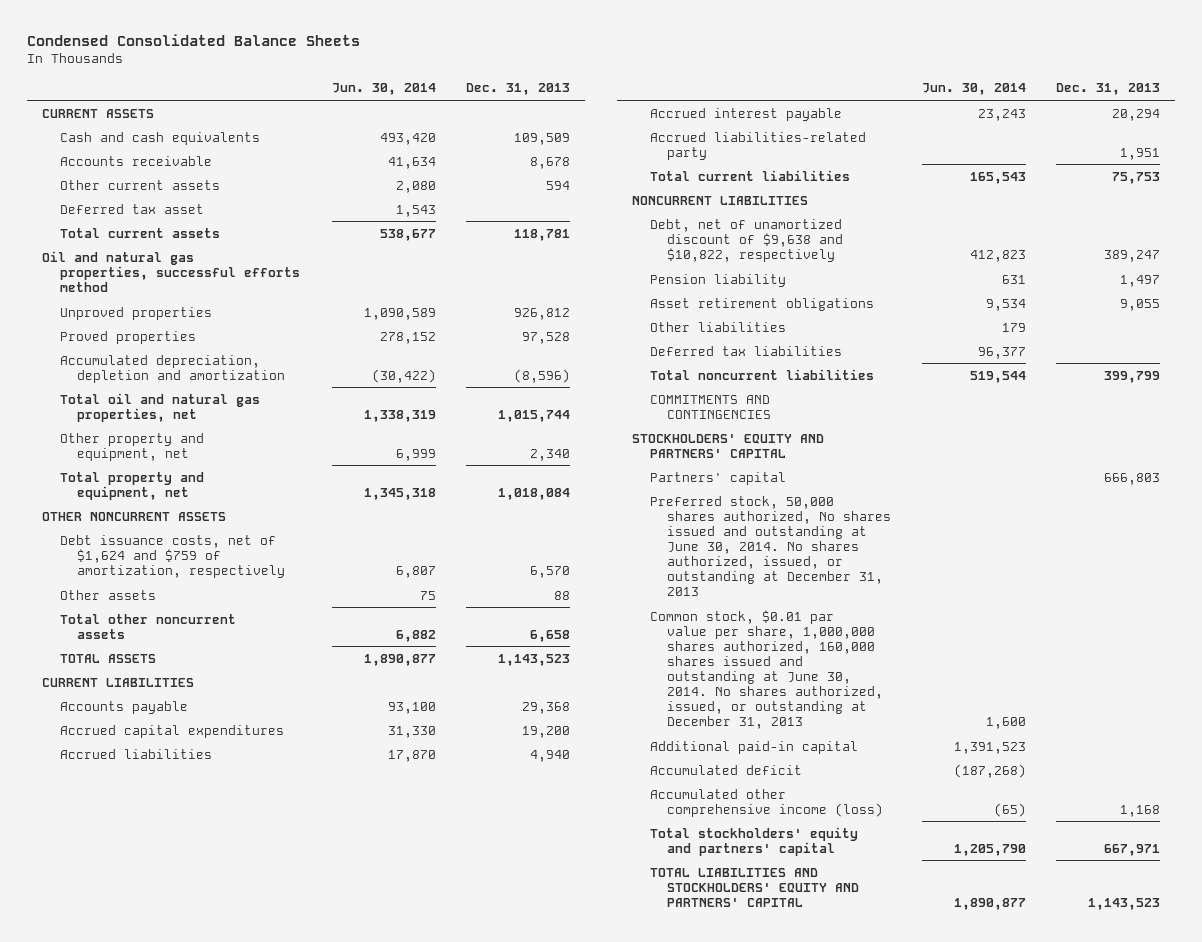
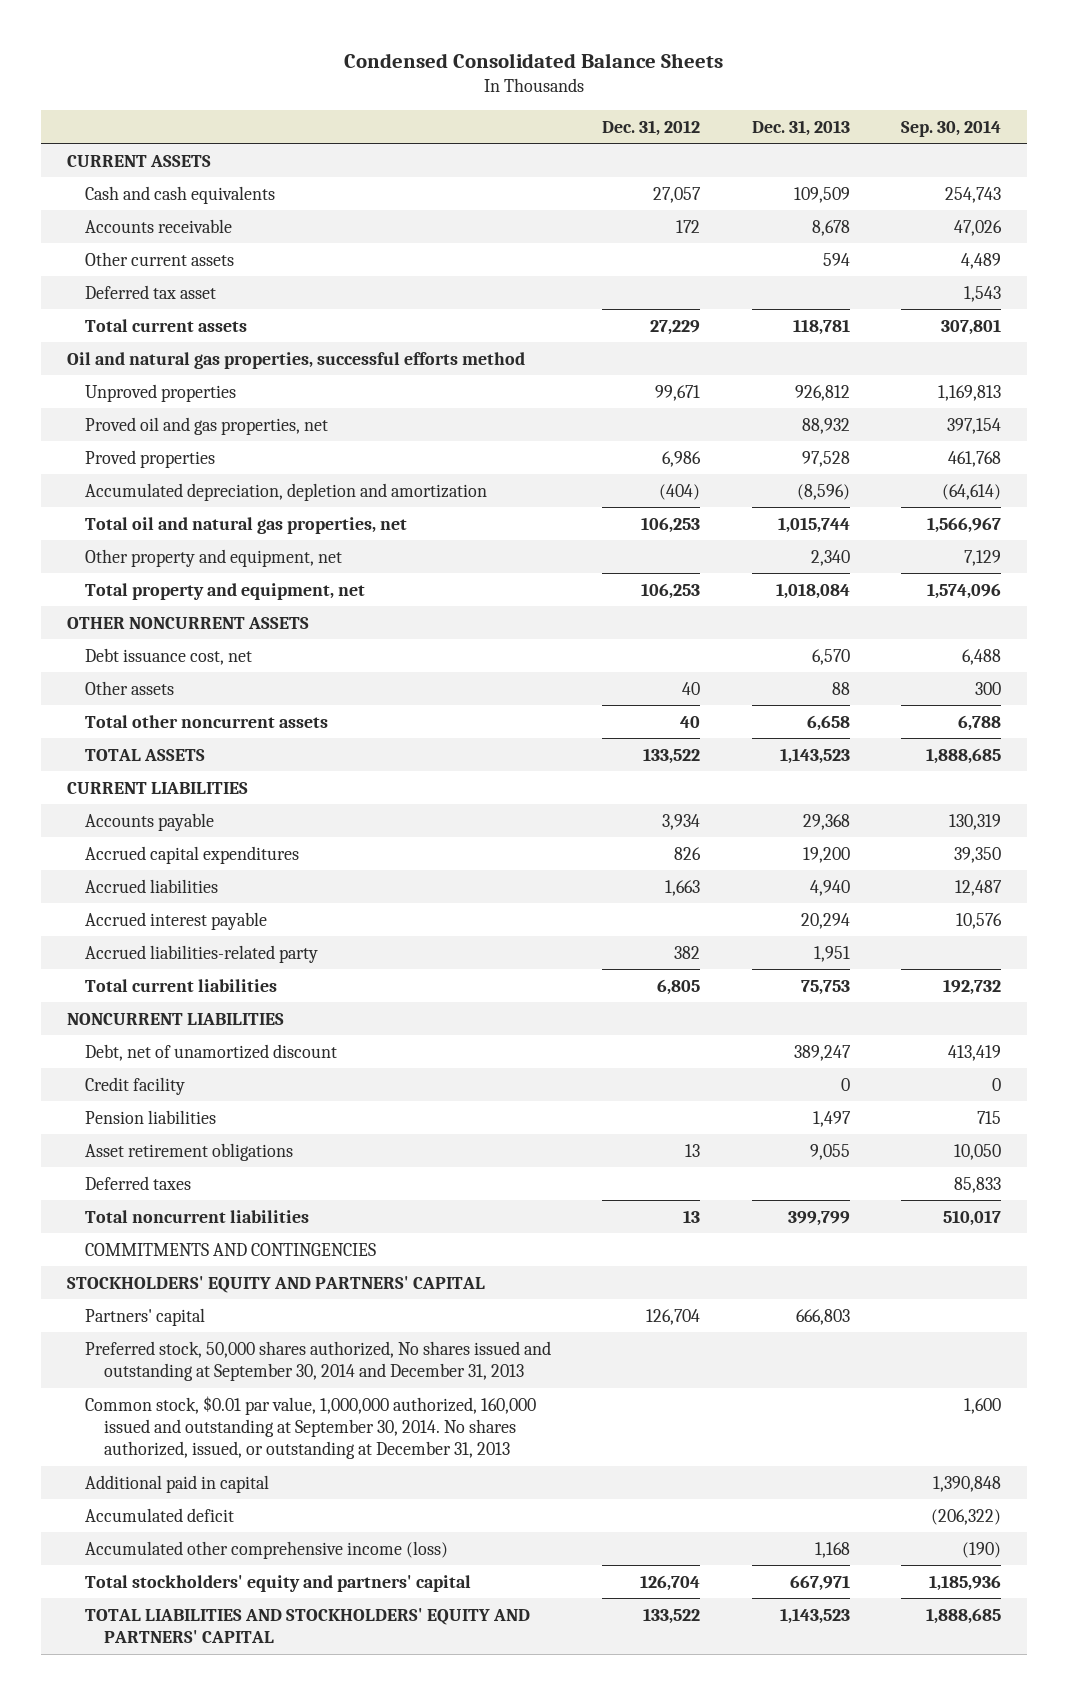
[331,83,436,96] Jun. 30, 2014 -> none
none -> [602,119,701,136] Dec. 31, 2012
none -> [901,119,1002,137] Sep. 30, 2014
none -> [85,416,329,435] Proved oil and gas properties, net
[59,534,286,578] Debt issuance costs, net of $1,624 and $759 of amortization, respectively -> [85,647,253,665] Debt issuance cost, net
[649,218,844,262] Debt, net of unamortized discount of $9,638 and $10,822, respectively -> [85,1043,338,1061] Debt, net of unamortized discount
none -> [85,1076,186,1095] Credit facility
[649,273,786,287] Pension liability -> [85,1109,217,1124] Pension liabilities
[649,321,786,332] Other liabilities -> none
[649,345,842,356] Deferred tax liabilities -> [85,1175,192,1190] Deferred taxes
[649,495,892,596] Preferred stock, 50,000 shares authorized, No shares issued and outstanding at June 30, 2014. No shares authorized, issued, or outstanding at December 31, 2013 -> [85,1340,552,1382] Preferred stock, 50,000 shares authorized, No shares issued and outstanding at September 30, 2014 and December 31, 2013
[649,609,884,729] Common stock, $0.01 par value per share, 1,000,000 shares authorized, 160,000 shares issued and outstanding at June 30, 2014. No shares authorized, issued, or outstanding at December 31, 2013 -> [85,1395,537,1460] Common stock, $0.01 par value, 1,000,000 authorized, 160,000 issued and outstanding at September 30, 2014. No shares authorized, issued, or outstanding at December 31, 2013
[649,740,858,754] Additional paid-in capital -> [85,1474,270,1493] Additional paid in capital

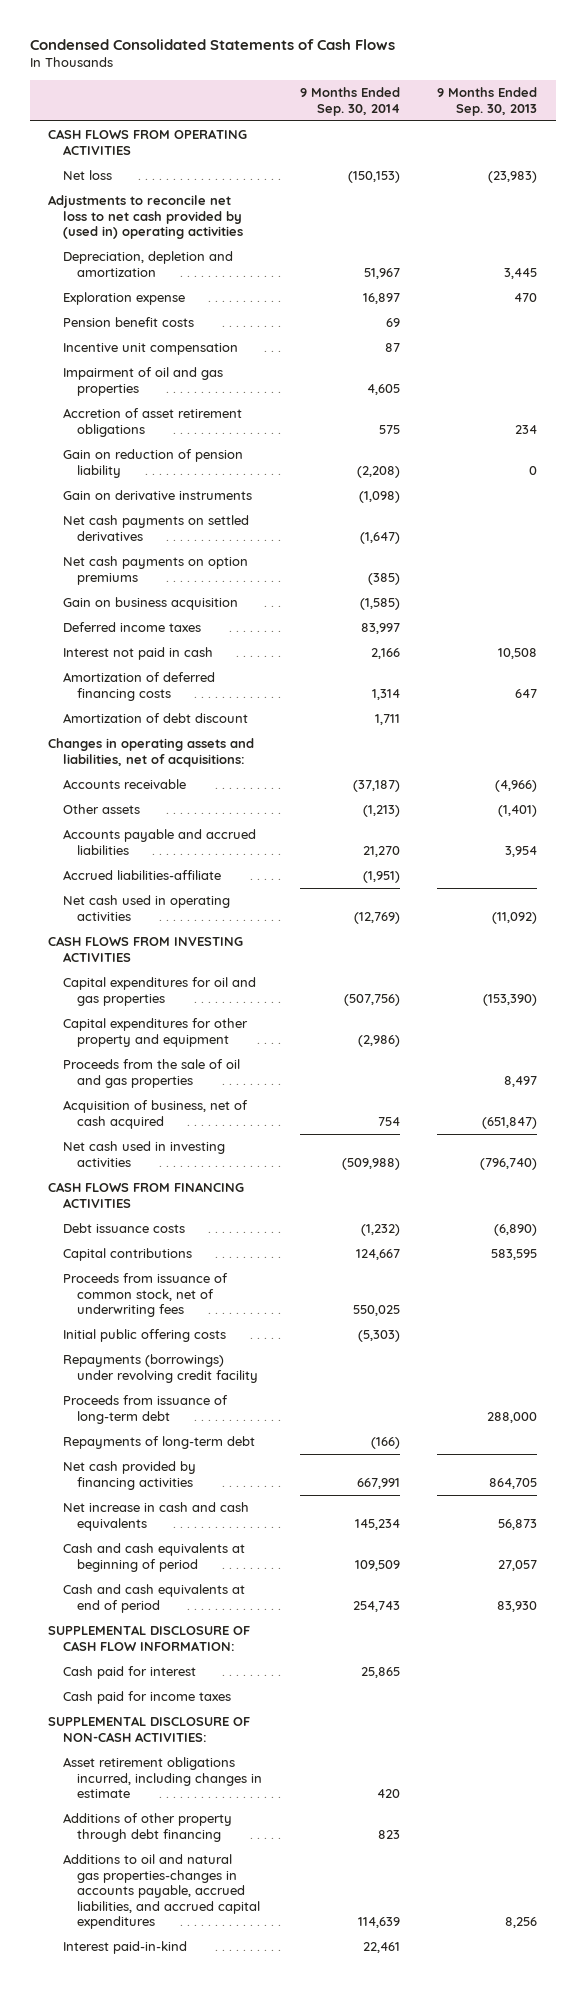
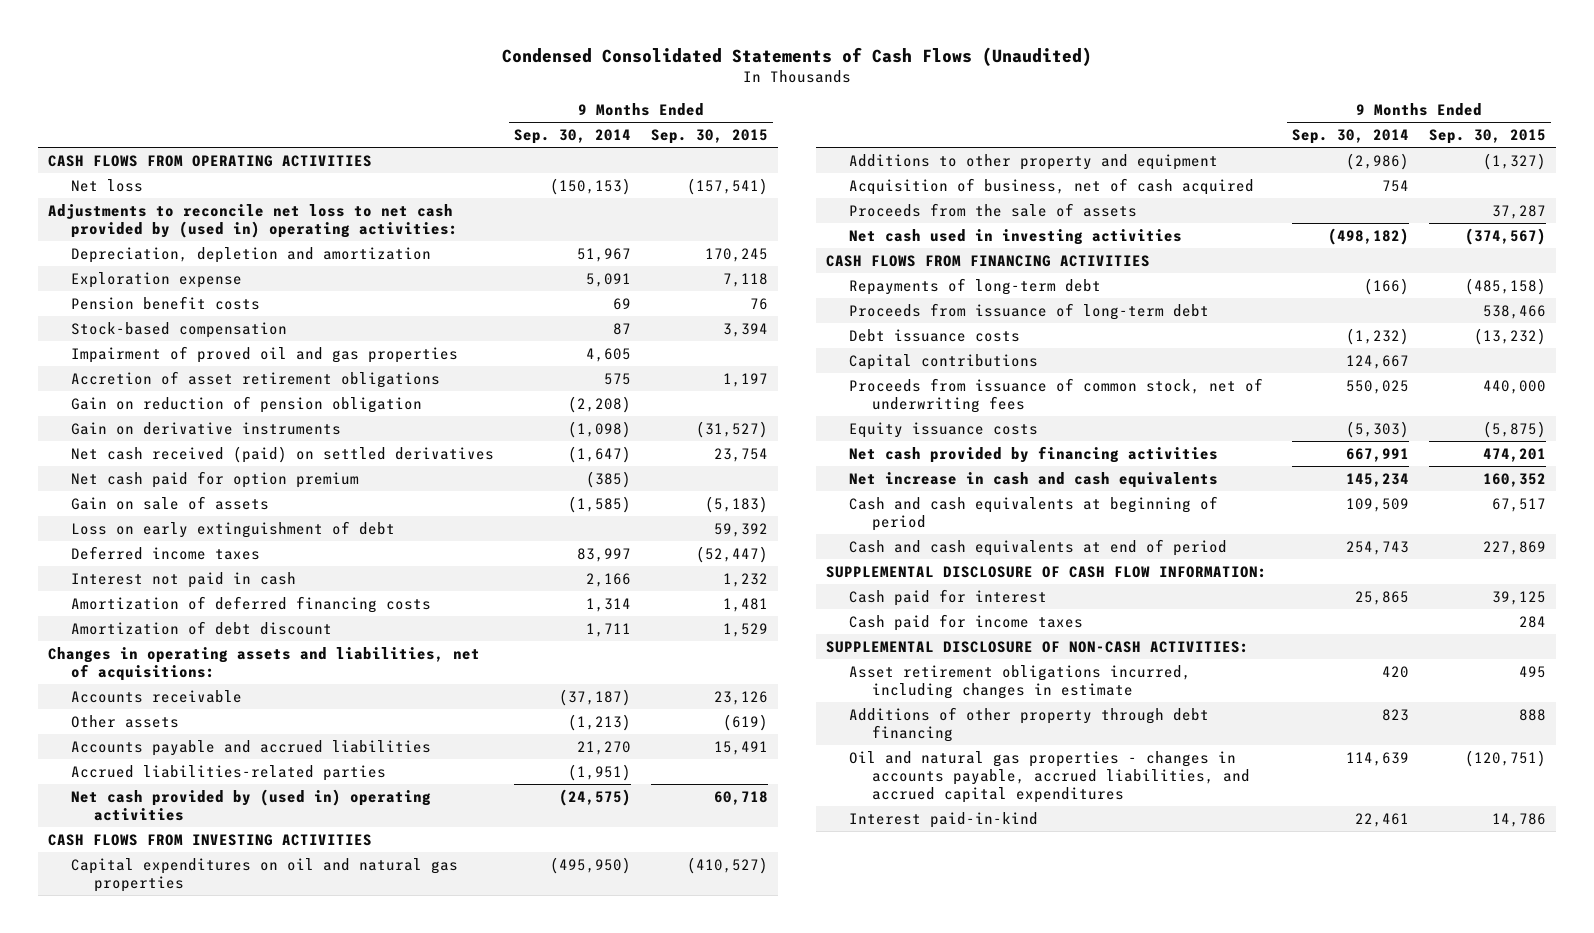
[29,38,395,50] Condensed Consolidated Statements of Cash Flows -> [502,47,1093,67] Condensed Consolidated Statements of Cash Flows (Unaudited)
[437,87,538,116] 9 Months Ended Sep. 30, 2013 -> none
none -> [651,128,769,144] Sep. 30, 2015
[48,195,243,240] Adjustments to reconcile net loss to net cash provided by (used in) operating activities -> [48,203,459,238] Adjustments to reconcile net loss to net cash provided by (used in) operating activities:
[362,293,400,305] 16,897 -> [586,272,632,287] 5,091
[62,343,238,356] Incentive unit compensation -> [71,321,288,338] Stock-based compensation
[62,367,223,396] Impairment of oil and gas properties -> [71,345,459,363] Impairment of proved oil and gas properties
[62,449,243,478] Gain on reduction of pension liability -> [71,395,423,413] Gain on reduction of pension obligation
[62,515,249,541] Net cash payments on settled derivatives -> [71,445,495,463] Net cash received (paid) on settled derivatives
[62,556,248,585] Net cash payments on option premiums -> [71,470,360,488] Net cash paid for option premium
[62,597,238,611] Gain on business acquisition -> [71,495,270,510] Gain on sale of assets
none -> [71,520,396,538] Loss on early extinguishment of debt
[62,870,221,881] Accrued liabilities-affiliate -> [71,764,387,781] Accrued liabilities-related parties
[62,895,230,921] Net cash used in operating activities -> [71,788,432,821] Net cash provided by (used in) operating activities
[353,911,400,924] (12,769) -> [559,788,632,806] (24,575)
[62,1059,240,1088] Proceeds from the sale of oil and gas properties -> none
[62,977,256,1006] Capital expenditures for oil and gas properties -> [71,857,459,892] Capital expenditures on oil and natural gas properties
[343,993,400,1006] (507,756) -> [550,856,632,874] (495,950)
[62,1018,248,1047] Capital expenditures for other property and equipment -> [848,153,1218,170] Additions to other property and equipment
none -> [848,202,1137,217] Proceeds from the sale of assets
[341,1157,400,1170] (509,988) -> [1327,227,1409,245] (498,182)
[62,1436,255,1450] Repayments of long-term debt -> [848,277,1101,295] Repayments of long-term debt
[62,1395,228,1424] Proceeds from issuance of long-term debt -> [848,302,1209,320] Proceeds from issuance of long-term debt
[62,1354,259,1383] Repayments (borrowings) under revolving credit facility -> none
[62,1329,226,1343] Initial public offering costs -> [848,421,1038,438] Equity issuance costs
[62,1854,261,1930] Additions to oil and natural gas properties-changes in accounts payable, accrued liabilities, and accrued capital expenditures -> [848,750,1250,803] Oil and natural gas properties - changes in accounts payable, accrued liabilities, and accrued capital expenditures

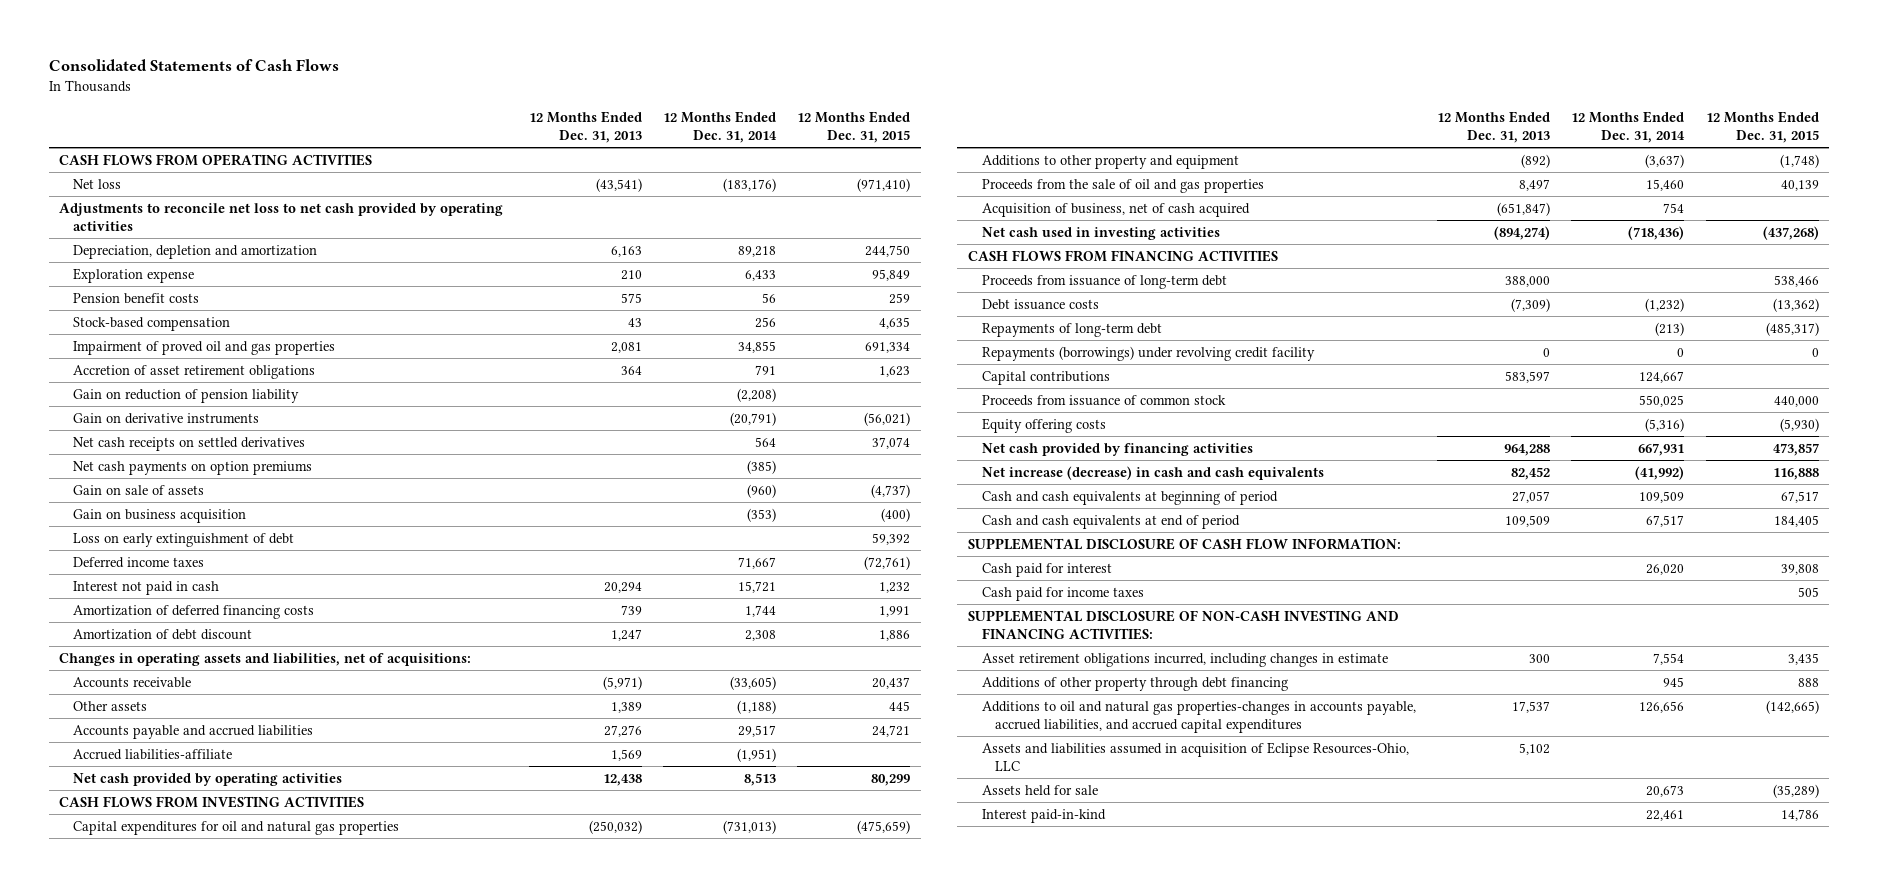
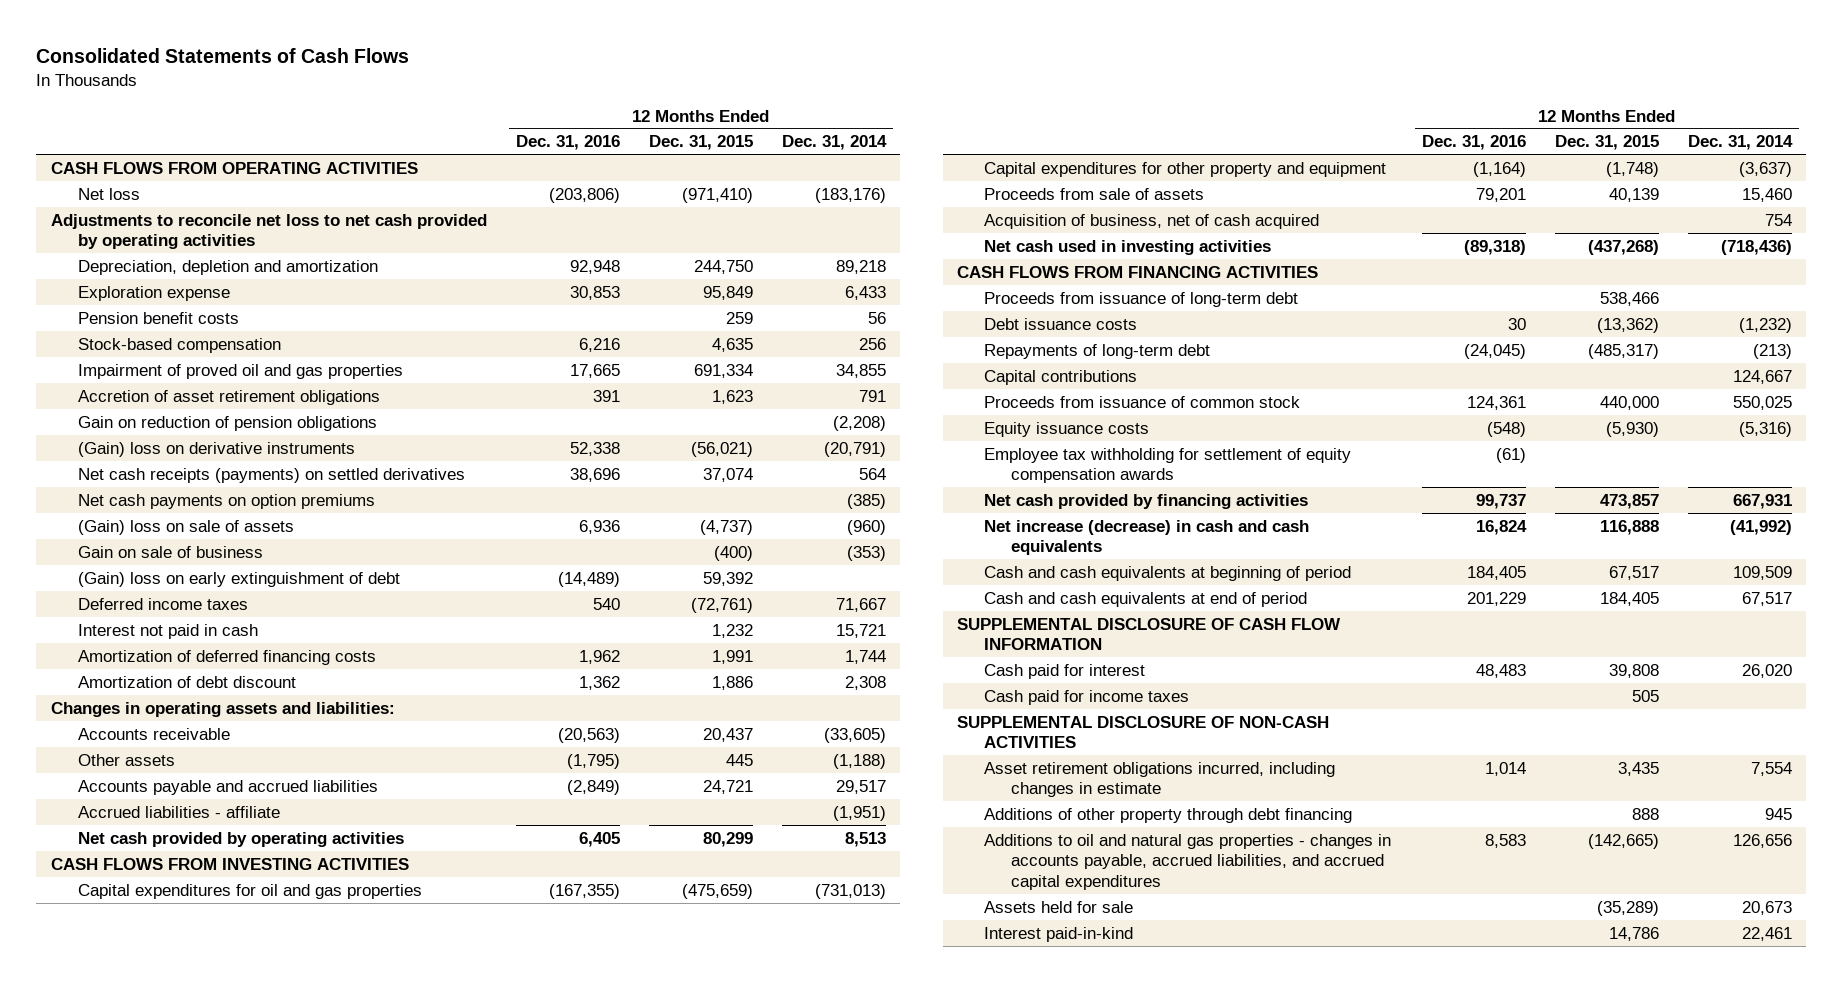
[528,110,642,143] 12 Months Ended Dec. 31, 2013 -> none
none -> [515,135,620,151] Dec. 31, 2016
[73,388,300,403] Gain on reduction of pension liability -> [77,415,377,431] Gain on reduction of pension obligations
[73,412,260,424] Gain on derivative instruments -> [77,441,355,457] (Gain) loss on derivative instruments
[73,436,306,451] Net cash receipts on settled derivatives -> [77,467,465,483] Net cash receipts (payments) on settled derivatives
[73,484,205,495] Gain on sale of assets -> [77,519,294,535] (Gain) loss on sale of assets
[73,508,247,523] Gain on business acquisition -> [77,545,263,558] Gain on sale of business
[73,532,295,547] Loss on early extinguishment of debt -> [77,571,400,587] (Gain) loss on early extinguishment of debt
[59,652,472,666] Changes in operating assets and liabilities, net of acquisitions: -> [50,701,395,717] Changes in operating assets and liabilities:
[73,748,233,760] Accrued liabilities-affiliate -> [77,805,280,818] Accrued liabilities - affiliate
[73,820,400,835] Capital expenditures for oil and natural gas properties -> [77,883,422,899] Capital expenditures for oil and gas properties
[981,154,1239,169] Additions to other property and equipment -> [984,161,1387,177] Capital expenditures for other property and equipment
[981,178,1264,193] Proceeds from the sale of oil and gas properties -> [984,187,1205,200] Proceeds from sale of assets
[981,345,1315,361] Repayments (borrowings) under revolving credit facility -> none
[981,417,1106,433] Equity offering costs -> [984,421,1150,437] Equity issuance costs
none -> [984,447,1352,484] Employee tax withholding for settlement of equity compensation awards
[967,537,1401,550] SUPPLEMENTAL DISCLOSURE OF CASH FLOW INFORMATION: -> [957,617,1342,651] SUPPLEMENTAL DISCLOSURE OF CASH FLOW INFORMATION
[967,609,1399,640] SUPPLEMENTAL DISCLOSURE OF NON-CASH INVESTING AND FINANCING ACTIVITIES: -> [957,715,1330,749] SUPPLEMENTAL DISCLOSURE OF NON-CASH ACTIVITIES
[981,741,1409,771] Assets and liabilities assumed in acquisition of Eclipse Resources-Ohio, LLC -> none
[981,700,1416,733] Additions to oil and natural gas properties-changes in accounts payable, accrued liabilities, and accrued capital expenditures -> [984,833,1392,891] Additions to oil and natural gas properties - changes in accounts payable, accrued liabilities, and accrued capital expenditures

